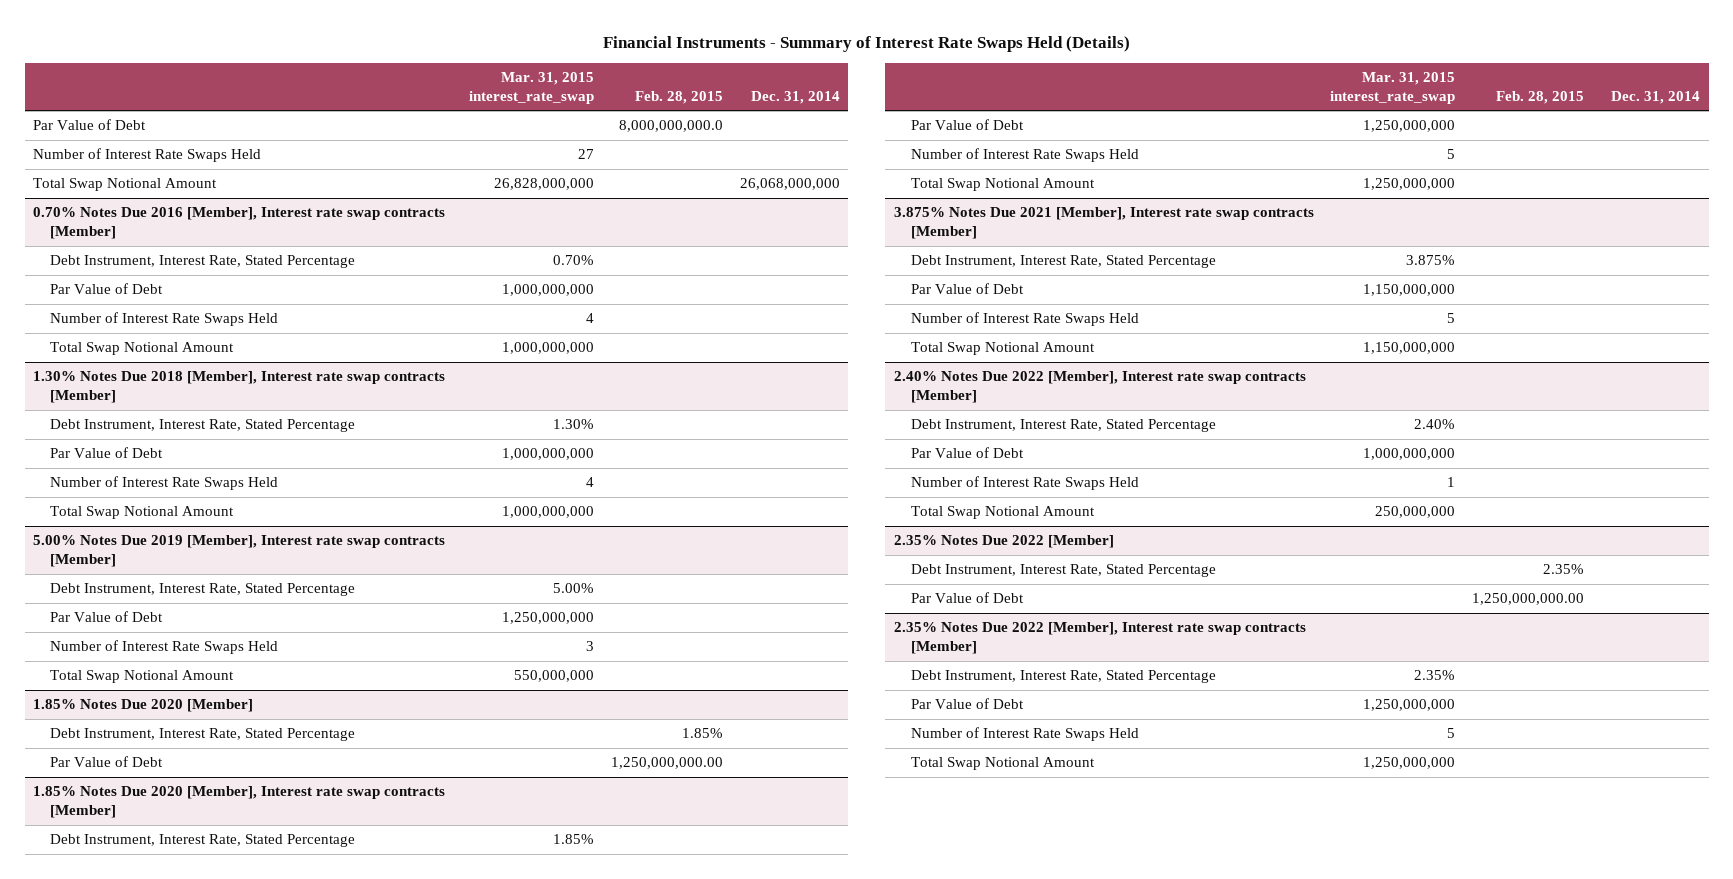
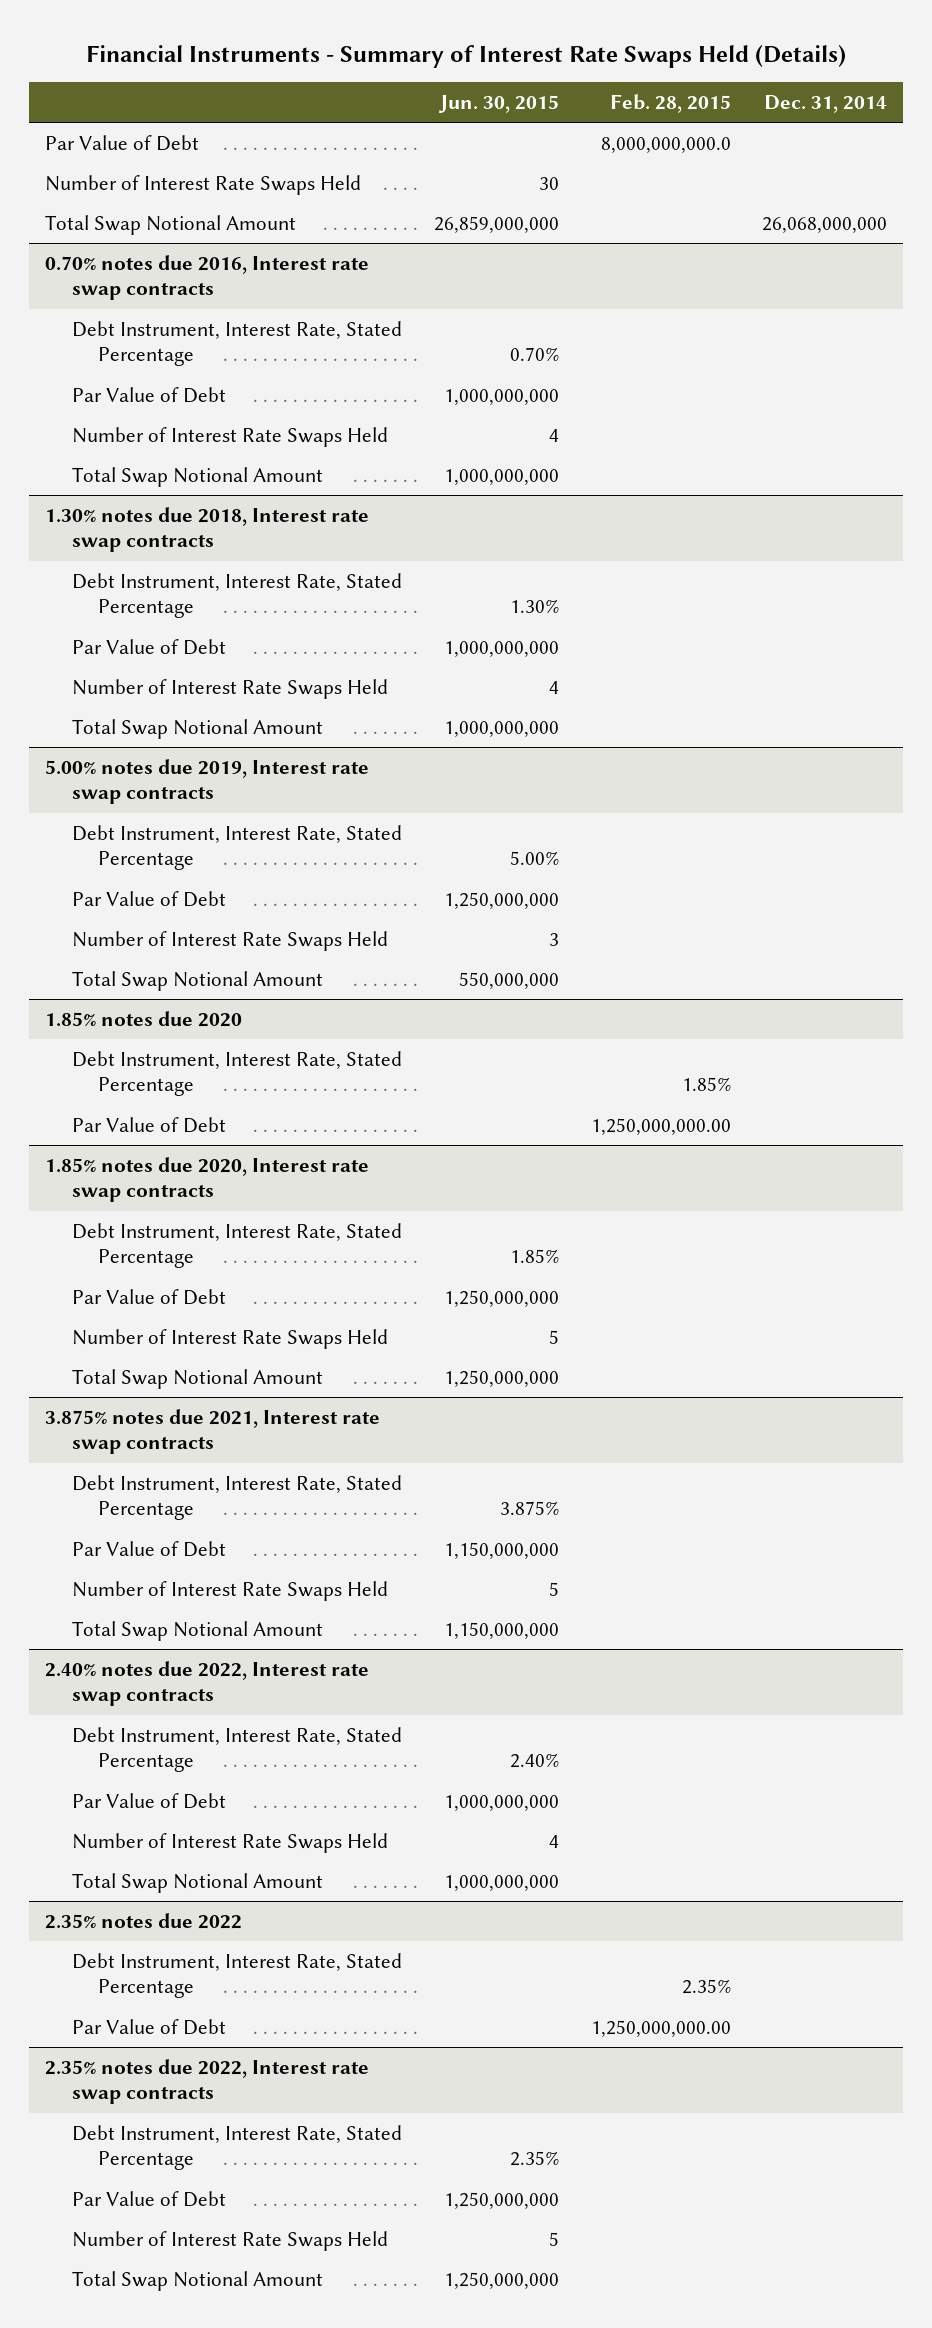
[469,71,595,104] Mar. 31, 2015 interest_rate_swap -> none
none -> [437,95,559,114] Jun. 30, 2015
[32,207,445,240] 0.70% Notes Due 2016 [Member], Interest rate swap contracts [Member] -> [45,254,370,301] 0.70% notes due 2016, Interest rate swap contracts
[32,371,445,404] 1.30% Notes Due 2018 [Member], Interest rate swap contracts [Member] -> [45,506,370,553] 1.30% notes due 2018, Interest rate swap contracts
[32,535,445,568] 5.00% Notes Due 2019 [Member], Interest rate swap contracts [Member] -> [45,758,370,805] 5.00% notes due 2019, Interest rate swap contracts
[32,699,253,713] 1.85% Notes Due 2020 [Member] -> [45,1010,243,1027] 1.85% notes due 2020
[32,786,445,819] 1.85% Notes Due 2020 [Member], Interest rate swap contracts [Member] -> [45,1156,370,1203] 1.85% notes due 2020, Interest rate swap contracts
[893,207,1314,240] 3.875% Notes Due 2021 [Member], Interest rate swap contracts [Member] -> [45,1408,381,1455] 3.875% notes due 2021, Interest rate swap contracts
[893,371,1306,404] 2.40% Notes Due 2022 [Member], Interest rate swap contracts [Member] -> [45,1660,370,1707] 2.40% notes due 2022, Interest rate swap contracts
[893,535,1114,549] 2.35% Notes Due 2022 [Member] -> [45,1912,243,1929] 2.35% notes due 2022
[893,622,1306,655] 2.35% Notes Due 2022 [Member], Interest rate swap contracts [Member] -> [45,2058,370,2105] 2.35% notes due 2022, Interest rate swap contracts

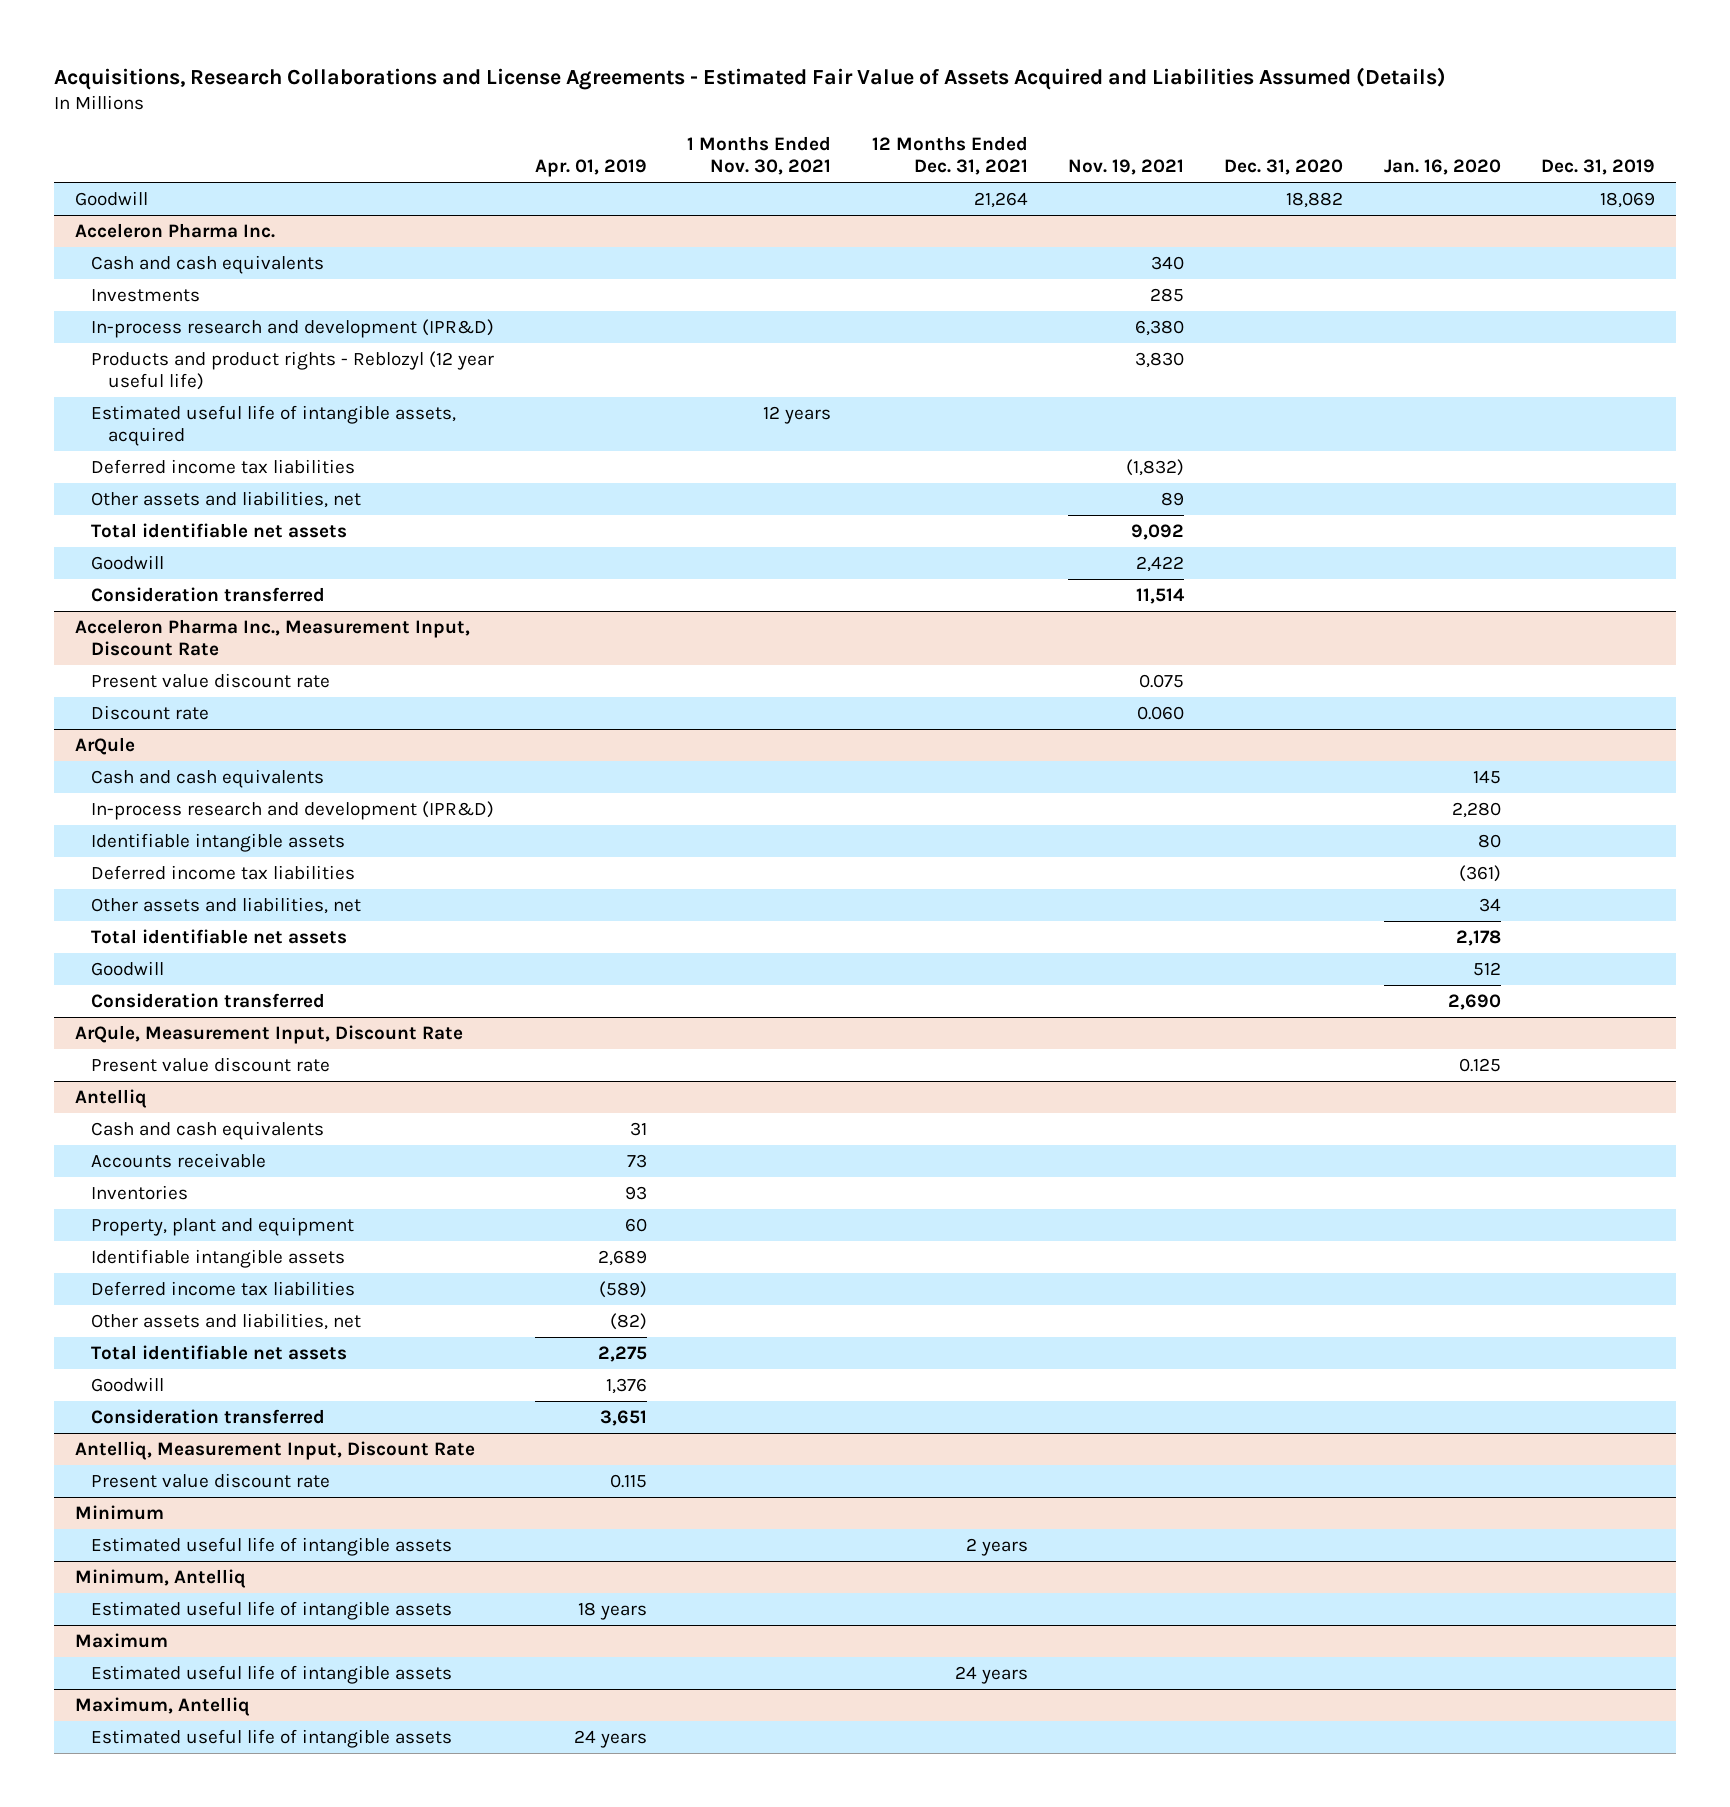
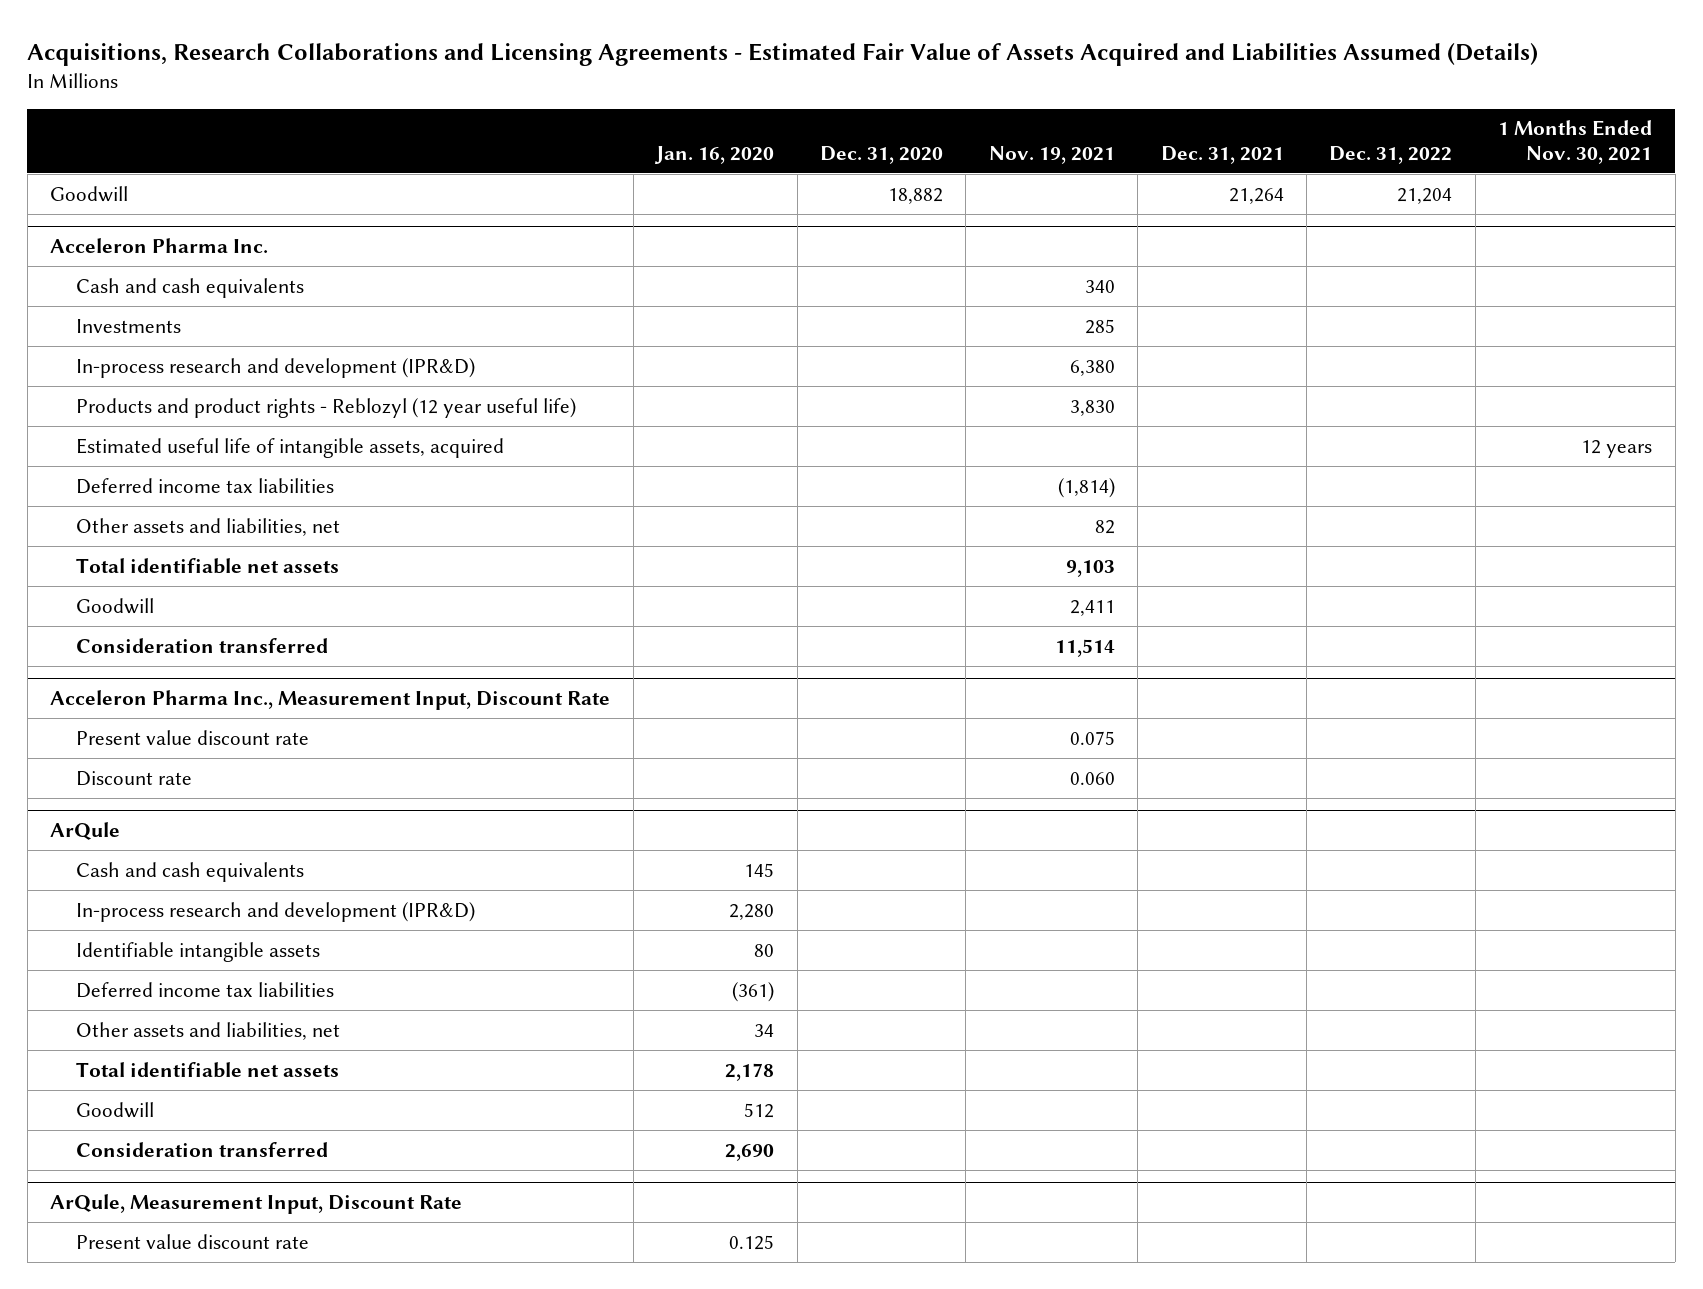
[54,66,1447,90] Acquisitions, Research Collaborations and License Agreements - Estimated Fair Value of Assets Acquired and Liabilities Assumed (Details) -> [27,42,1539,66] Acquisitions, Research Collaborations and Licensing Agreements - Estimated Fair Value of Assets Acquired and Liabilities Assumed (Details)
[534,159,647,178] Apr. 01, 2019 -> none
[871,135,1028,176] 12 Months Ended Dec. 31, 2021 -> none
[1541,159,1656,176] Dec. 31, 2019 -> none
none -> [1160,145,1284,164] Dec. 31, 2021
none -> [1329,145,1453,164] Dec. 31, 2022
[1126,458,1185,476] (1,832) -> [1057,477,1115,498] (1,814)
[1161,491,1185,506] 89 -> [1094,519,1115,534] 82
[1131,523,1185,540] 9,092 -> [1065,559,1115,577] 9,103
[1136,555,1185,572] 2,422 -> [1069,599,1115,616] 2,411
[74,1088,147,1108] Antelliq -> none
[91,1120,325,1140] Cash and cash equivalents -> none
[91,1152,267,1168] Accounts receivable -> none
[91,1184,189,1200] Inventories -> none
[91,1216,355,1236] Property, plant and equipment -> none
[91,1248,346,1268] Identifiable intangible assets -> none
[91,1280,356,1296] Deferred income tax liabilities -> none
[91,1312,362,1330] Other assets and liabilities, net -> none
[91,1344,348,1360] Total identifiable net assets -> none
[91,1376,165,1392] Goodwill -> none
[91,1408,326,1424] Consideration transferred -> none
[74,1440,475,1460] Antelliq, Measurement Input, Discount Rate -> none
[91,1472,331,1488] Present value discount rate -> none
[74,1504,164,1520] Minimum -> none
[91,1536,453,1556] Estimated useful life of intangible assets -> none
[74,1568,246,1588] Minimum, Antelliq -> none
[91,1600,453,1620] Estimated useful life of intangible assets -> none
[74,1632,168,1648] Maximum -> none
[91,1664,453,1684] Estimated useful life of intangible assets -> none
[74,1696,250,1716] Maximum, Antelliq -> none
[91,1728,453,1748] Estimated useful life of intangible assets -> none

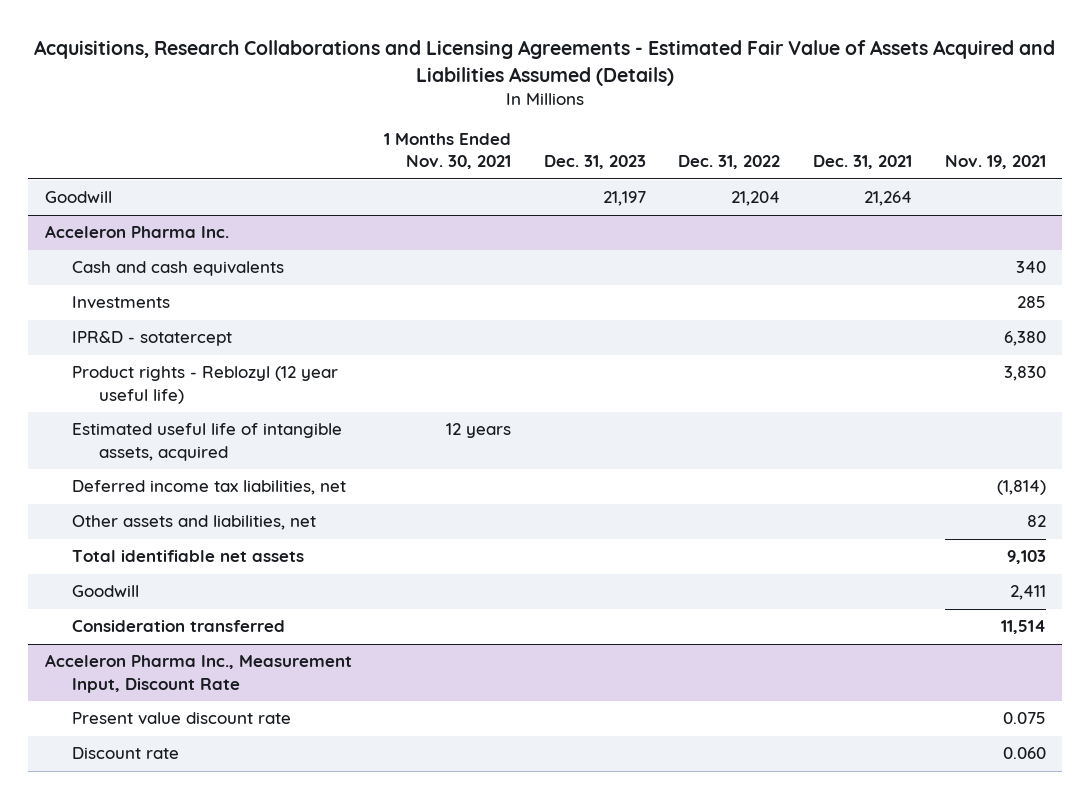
[654,145,775,164] Jan. 16, 2020 -> none
[819,145,943,164] Dec. 31, 2020 -> none
none -> [543,155,646,170] Dec. 31, 2023
[76,357,476,378] In-process research and development (IPR&D) -> [71,331,232,347] IPR&D - sotatercept
[76,397,577,418] Products and product rights - Reblozyl (12 year useful life) -> [71,366,338,404] Product rights - Reblozyl (12 year useful life)
[76,477,335,494] Deferred income tax liabilities -> [71,480,346,496] Deferred income tax liabilities, net
[50,821,121,840] ArQule -> none
[76,861,305,882] Cash and cash equivalents -> none
[76,901,476,922] In-process research and development (IPR&D) -> none
[76,941,321,962] Identifiable intangible assets -> none
[76,981,335,998] Deferred income tax liabilities -> none
[76,1021,341,1040] Other assets and liabilities, net -> none
[76,1061,340,1078] Total identifiable net assets -> none
[76,1101,155,1118] Goodwill -> none
[76,1141,329,1157] Consideration transferred -> none
[50,1193,463,1214] ArQule, Measurement Input, Discount Rate -> none
[76,1233,310,1249] Present value discount rate -> none

